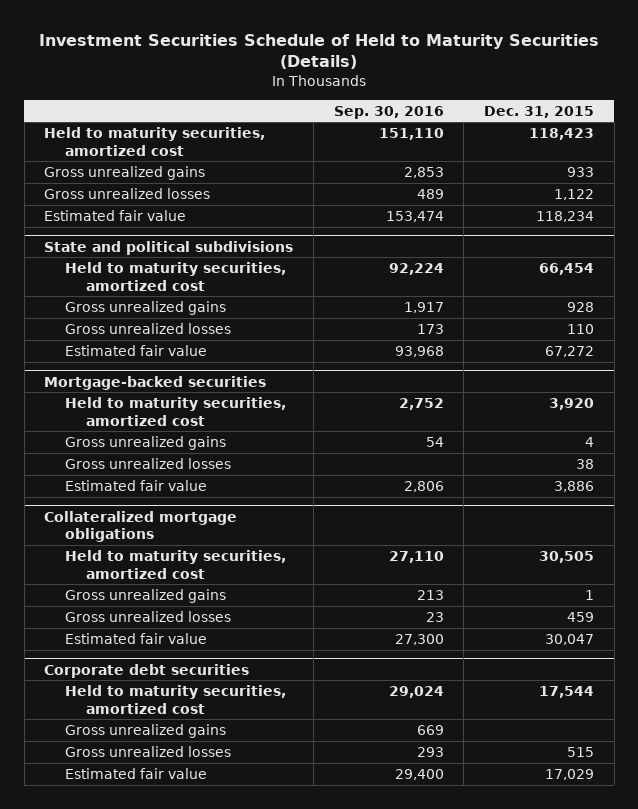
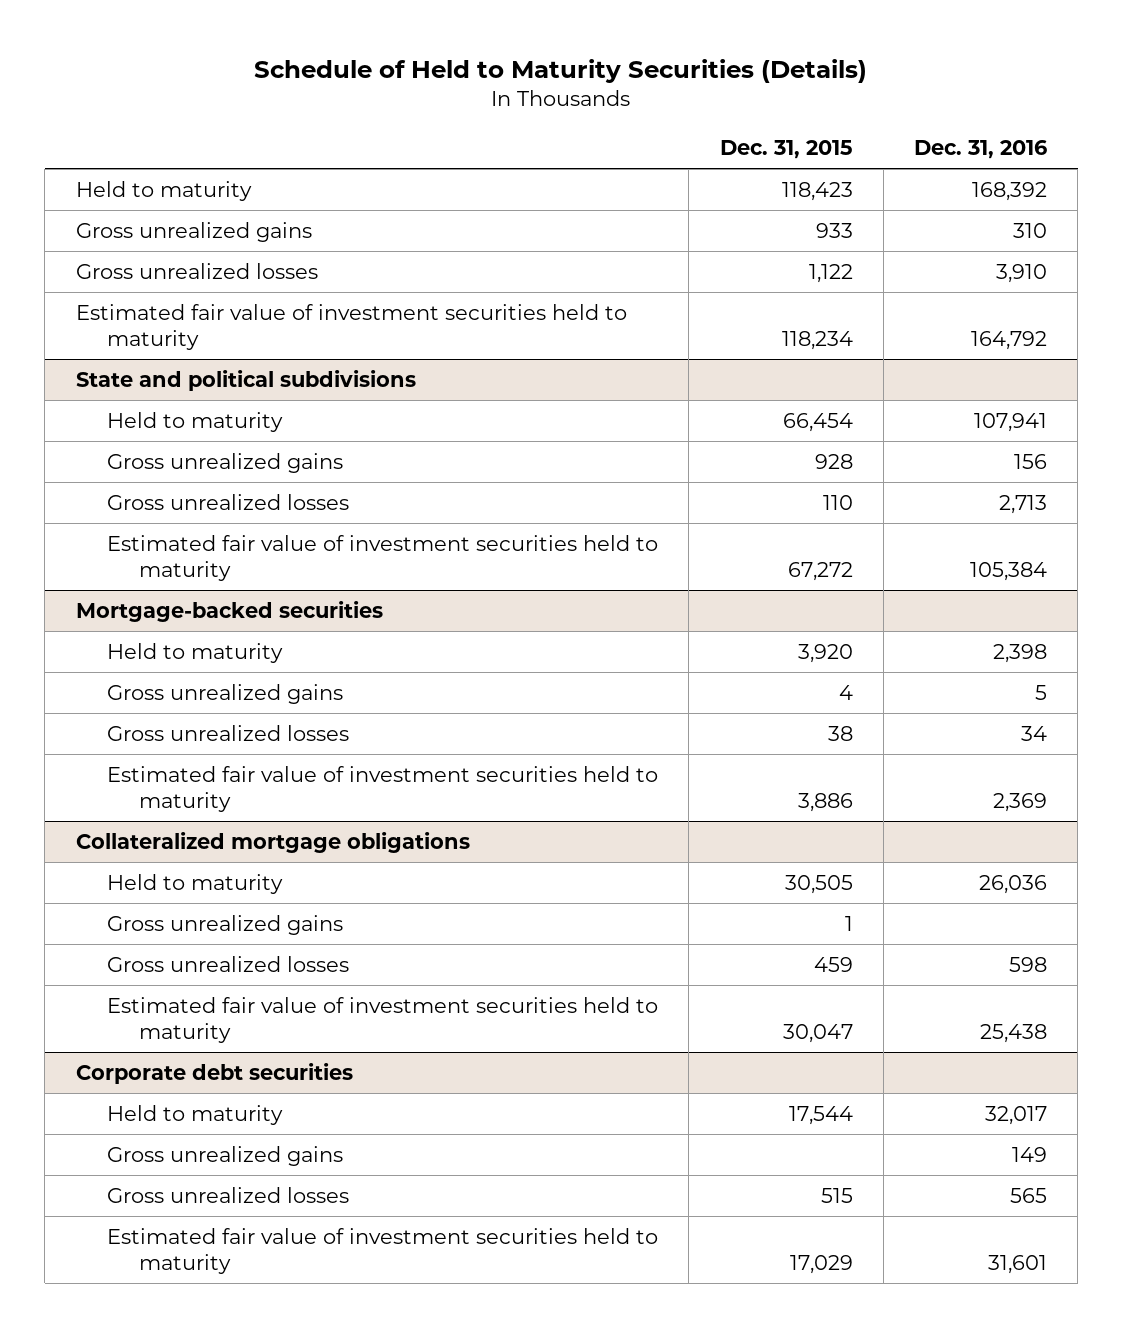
[39,33,600,70] Investment Securities Schedule of Held to Maturity Securities (Details) -> [254,58,868,83] Schedule of Held to Maturity Securities (Details)
[333,105,444,119] Sep. 30, 2016 -> none
none -> [913,140,1047,160] Dec. 31, 2016
[44,126,266,156] Held to maturity securities, amortized cost -> [75,180,252,201] Held to maturity
[44,209,187,221] Estimated fair value -> [75,303,627,351] Estimated fair value of investment securities held to maturity
[65,261,287,291] Held to maturity securities, amortized cost -> [107,411,284,432] Held to maturity
[65,344,208,356] Estimated fair value -> [107,534,659,582] Estimated fair value of investment securities held to maturity
[65,396,287,426] Held to maturity securities, amortized cost -> [107,642,284,663] Held to maturity
[65,479,208,491] Estimated fair value -> [107,765,659,813] Estimated fair value of investment securities held to maturity
[65,549,287,579] Held to maturity securities, amortized cost -> [107,873,284,894] Held to maturity
[65,632,208,644] Estimated fair value -> [107,996,659,1044] Estimated fair value of investment securities held to maturity
[65,684,287,714] Held to maturity securities, amortized cost -> [107,1104,284,1125] Held to maturity
[65,767,208,779] Estimated fair value -> [107,1227,659,1275] Estimated fair value of investment securities held to maturity

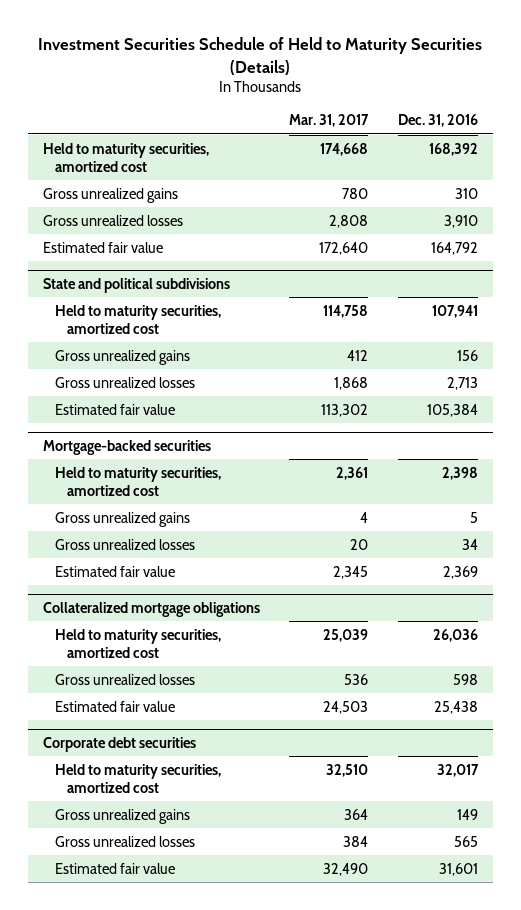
[254,58,868,83] Schedule of Held to Maturity Securities (Details) -> [38,37,483,75] Investment Securities Schedule of Held to Maturity Securities (Details)
[719,140,853,160] Dec. 31, 2015 -> none
none -> [289,114,370,128] Mar. 31, 2017
[75,180,252,201] Held to maturity -> [42,142,209,173] Held to maturity securities, amortized cost
[75,303,627,351] Estimated fair value of investment securities held to maturity -> [42,241,163,253] Estimated fair value
[107,411,284,432] Held to maturity -> [55,304,222,335] Held to maturity securities, amortized cost
[107,534,659,582] Estimated fair value of investment securities held to maturity -> [55,403,176,415] Estimated fair value
[107,642,284,663] Held to maturity -> [55,466,222,497] Held to maturity securities, amortized cost
[107,765,659,813] Estimated fair value of investment securities held to maturity -> [55,565,176,577] Estimated fair value
[107,914,344,935] Gross unrealized gains -> none
[107,873,284,894] Held to maturity -> [55,628,222,659] Held to maturity securities, amortized cost
[107,996,659,1044] Estimated fair value of investment securities held to maturity -> [55,700,176,712] Estimated fair value
[107,1104,284,1125] Held to maturity -> [55,763,222,794] Held to maturity securities, amortized cost
[107,1227,659,1275] Estimated fair value of investment securities held to maturity -> [55,862,176,874] Estimated fair value

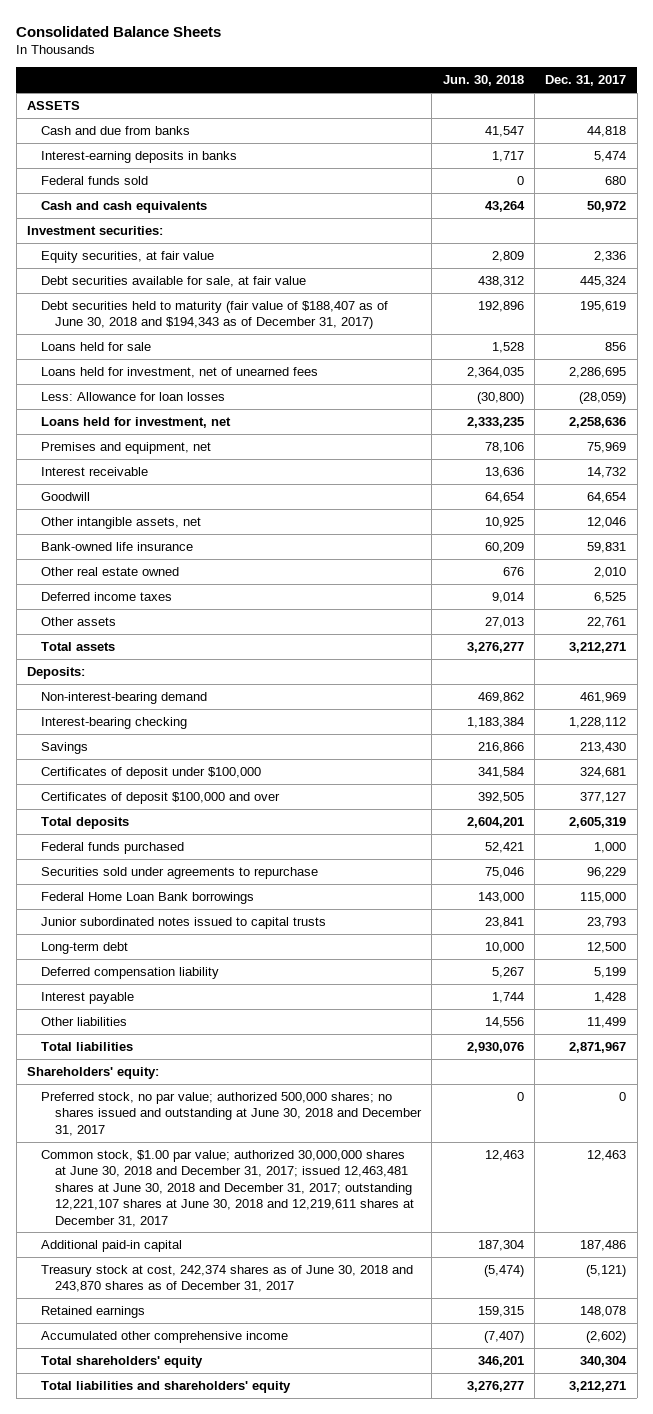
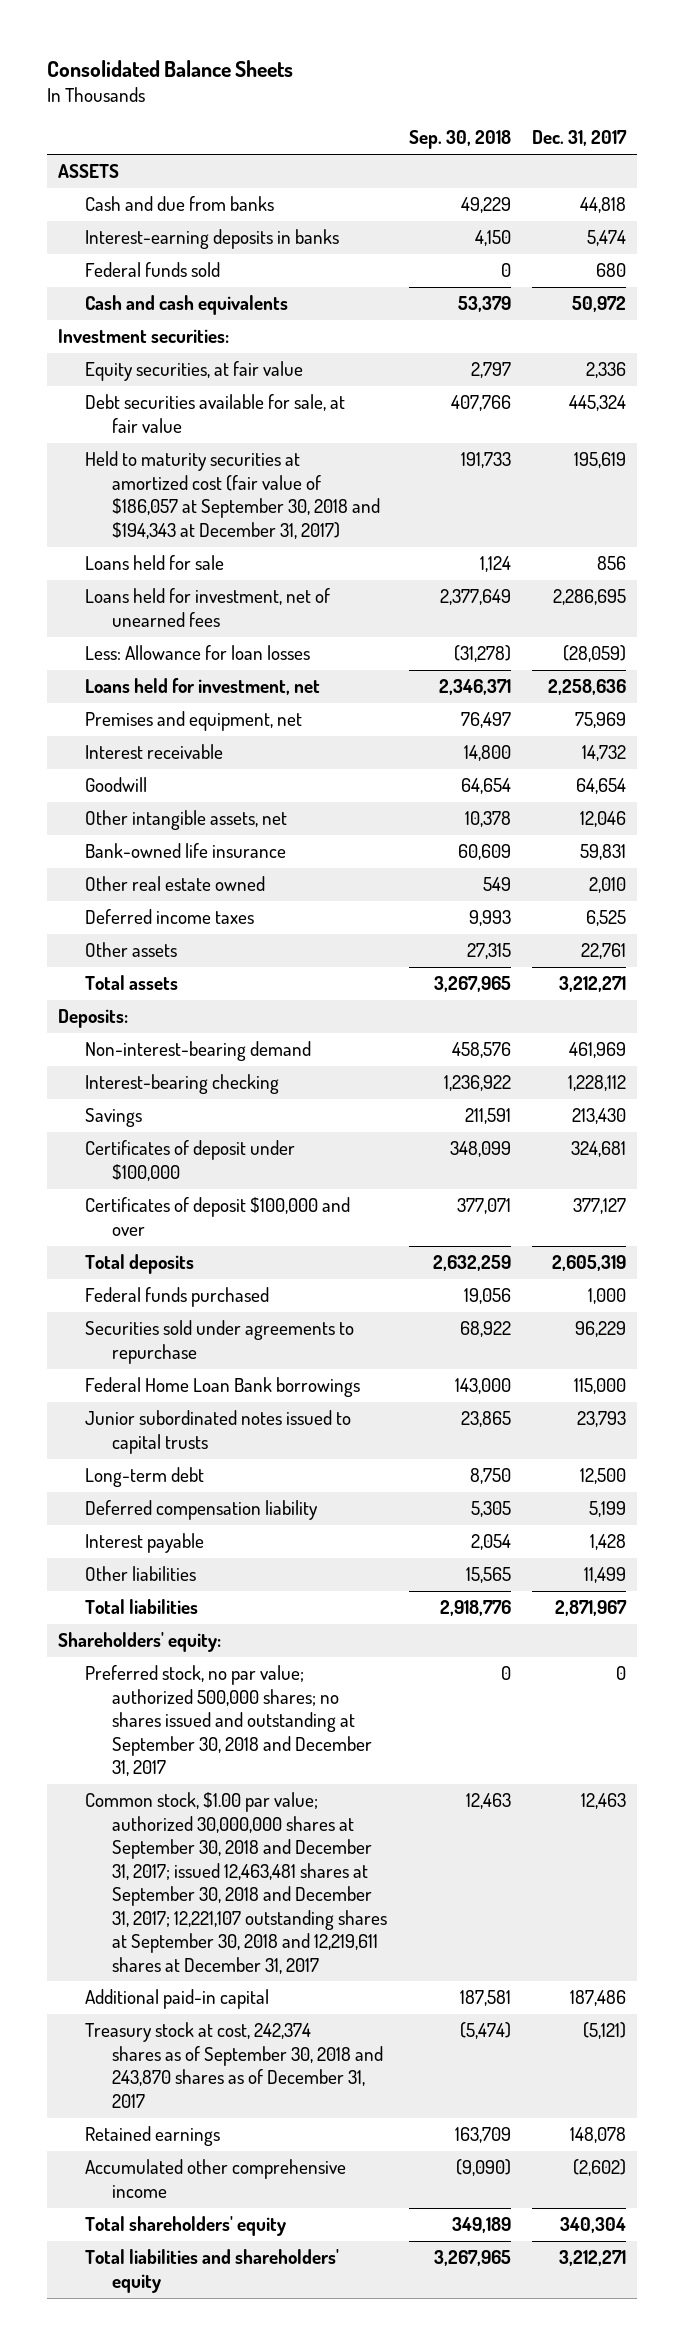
[442,75,524,87] Jun. 30, 2018 -> none
none -> [408,130,511,150] Sep. 30, 2018
[41,300,389,330] Debt securities held to maturity (fair value of $188,407 as of June 30, 2018 and $194,343 as of December 31, 2017) -> [85,451,381,539] Held to maturity securities at amortized cost (fair value of $186,057 at September 30, 2018 and $194,343 at December 31, 2017)
[41,1091,422,1136] Preferred stock, no par value; authorized 500,000 shares; no shares issued and outstanding at June 30, 2018 and December 31, 2017 -> [85,1665,373,1777] Preferred stock, no par value; authorized 500,000 shares; no shares issued and outstanding at September 30, 2018 and December 31, 2017
[41,1149,414,1227] Common stock, $1.00 par value; authorized 30,000,000 shares at June 30, 2018 and December 31, 2017; issued 12,463,481 shares at June 30, 2018 and December 31, 2017; outstanding 12,221,107 shares at June 30, 2018 and 12,219,611 shares at December 31, 2017 -> [85,1792,388,1974] Common stock, $1.00 par value; authorized 30,000,000 shares at September 30, 2018 and December 31, 2017; issued 12,463,481 shares at September 30, 2018 and December 31, 2017; 12,221,107 outstanding shares at September 30, 2018 and 12,219,611 shares at December 31, 2017
[41,1264,414,1293] Treasury stock at cost, 242,374 shares as of June 30, 2018 and 243,870 shares as of December 31, 2017 -> [85,2022,384,2108] Treasury stock at cost, 242,374 shares as of September 30, 2018 and 243,870 shares as of December 31, 2017

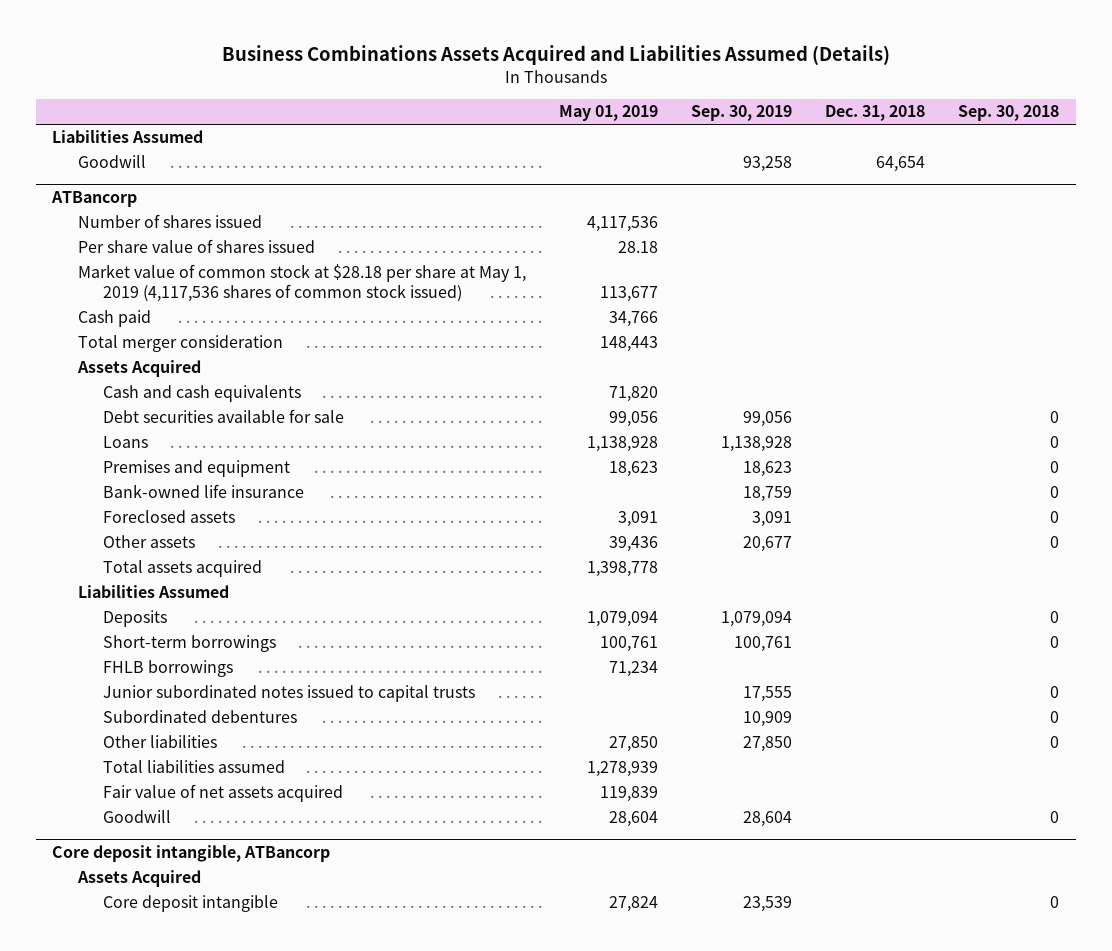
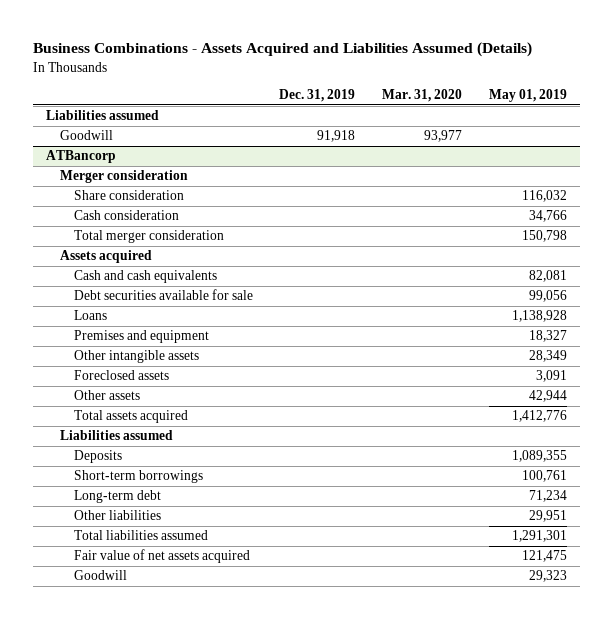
[221,44,890,65] Business Combinations Assets Acquired and Liabilities Assumed (Details) -> [32,42,532,58] Business Combinations - Assets Acquired and Liabilities Assumed (Details)
[690,105,792,122] Sep. 30, 2019 -> none
[825,105,926,122] Dec. 31, 2018 -> none
[958,105,1060,122] Sep. 30, 2018 -> none
none -> [279,89,356,103] Dec. 31, 2019
none -> [381,89,462,103] Mar. 31, 2020
[52,130,204,144] Liabilities Assumed -> [45,110,159,121] Liabilities assumed
[77,214,262,229] Number of shares issued -> none
[77,239,315,254] Per share value of shares issued -> none
[77,264,526,303] Market value of common stock at $28.18 per share at May 1, 2019 (4,117,536 shares of common stock issued) -> none
none -> [59,170,188,184] Merger consideration
none -> [73,190,184,201] Share consideration
[77,310,151,328] Cash paid -> [73,210,179,221] Cash consideration
[599,336,658,353] 148,443 -> [521,230,567,243] 150,798
[76,360,201,378] Assets Acquired -> [59,250,152,264] Assets acquired
[608,386,658,403] 71,820 -> [528,270,567,283] 82,081
[103,484,305,499] Bank-owned life insurance -> none
[608,461,658,478] 18,623 -> [528,330,567,343] 18,327
none -> [73,350,199,364] Other intangible assets
[608,536,658,553] 39,436 -> [528,390,567,403] 42,944
[586,561,658,578] 1,398,778 -> [511,410,567,423] 1,412,776
[77,585,229,599] Liabilities Assumed -> [59,430,173,441] Liabilities assumed
[586,611,658,628] 1,079,094 -> [511,450,567,463] 1,089,355
[103,685,476,703] Junior subordinated notes issued to capital trusts -> none
[103,710,298,724] Subordinated debentures -> none
[52,845,331,863] Core deposit intangible, ATBancorp -> none
[76,870,201,888] Assets Acquired -> none
[103,895,279,913] Core deposit intangible -> none
[103,660,234,678] FHLB borrowings -> [73,490,161,504] Long-term debt
[608,736,658,753] 27,850 -> [528,510,567,523] 29,951
[586,761,658,778] 1,278,939 -> [511,530,567,543] 1,291,301
[599,786,658,803] 119,839 -> [521,550,567,563] 121,475
[608,811,658,828] 28,604 -> [528,570,567,583] 29,323

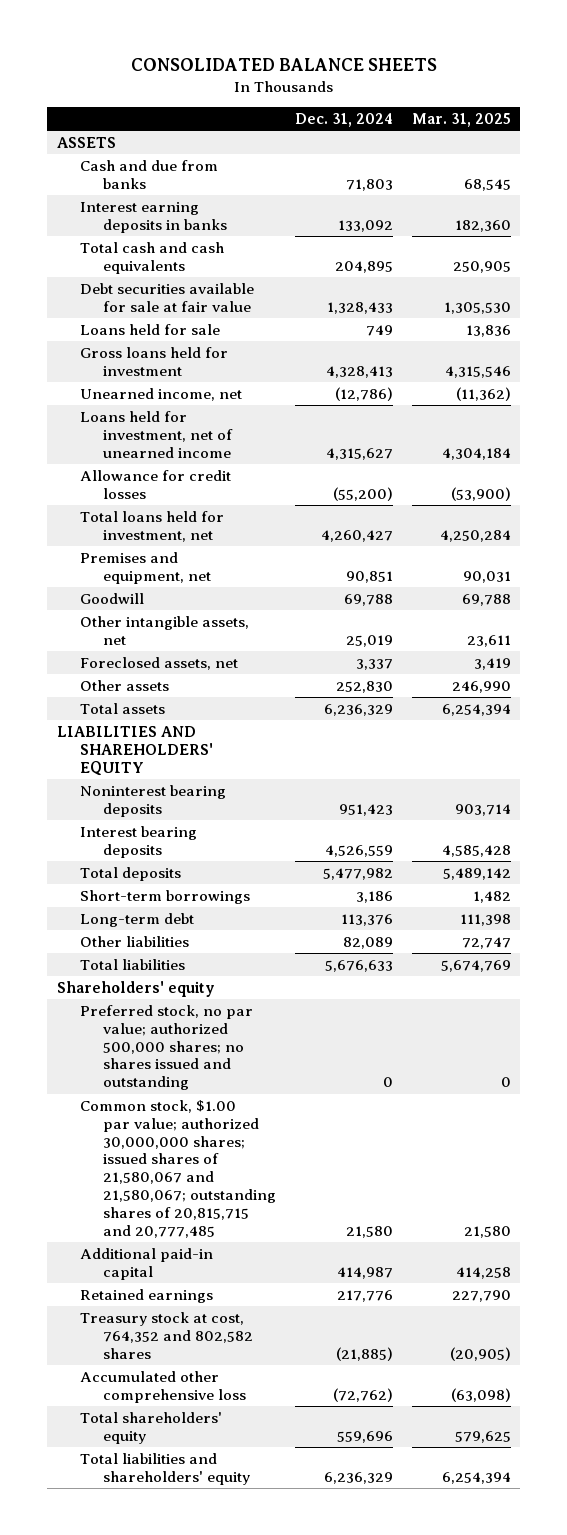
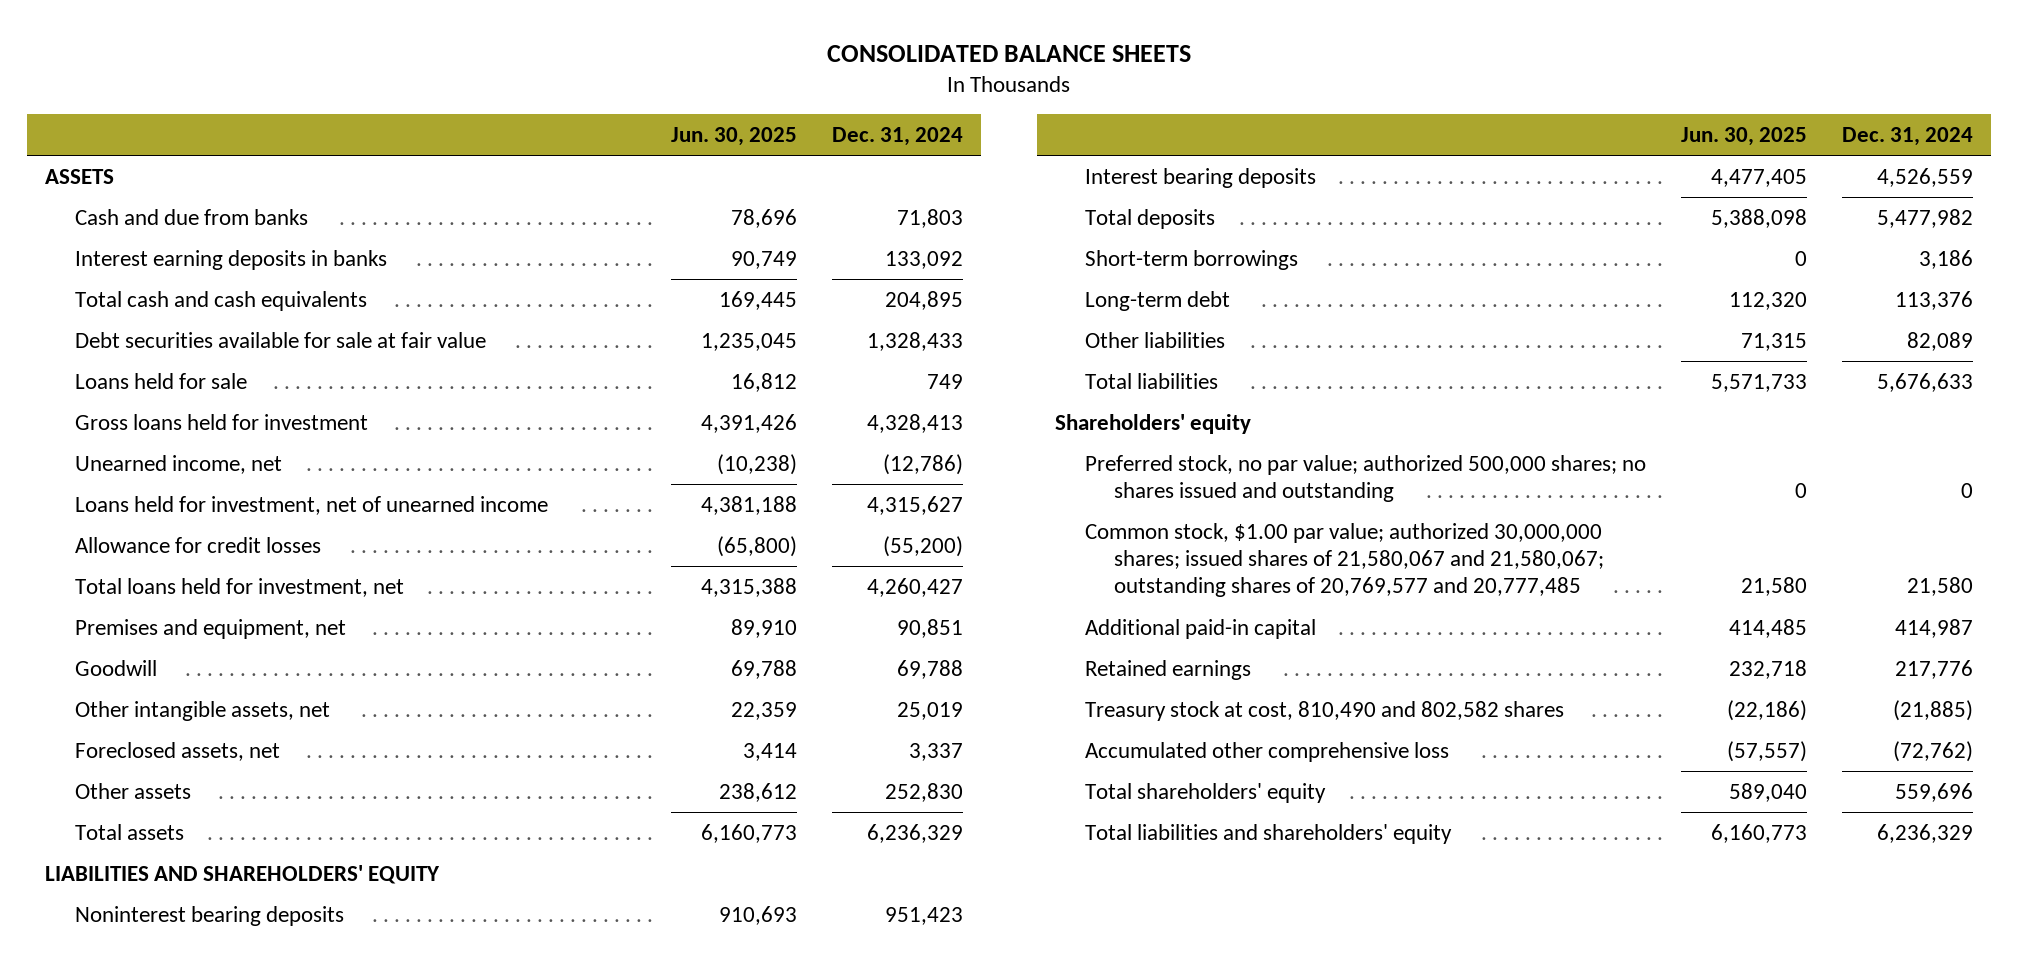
[411,113,511,128] Mar. 31, 2025 -> none
none -> [670,127,797,147] Jun. 30, 2025
[79,1099,276,1238] Common stock, $1.00 par value; authorized 30,000,000 shares; issued shares of 21,580,067 and 21,580,067; outstanding shares of 20,815,715 and 20,777,485 -> [1084,522,1605,598] Common stock, $1.00 par value; authorized 30,000,000 shares; issued shares of 21,580,067 and 21,580,067; outstanding shares of 20,769,577 and 20,777,485
[79,1311,253,1359] Treasury stock at cost, 764,352 and 802,582 shares -> [1084,700,1564,721] Treasury stock at cost, 810,490 and 802,582 shares

